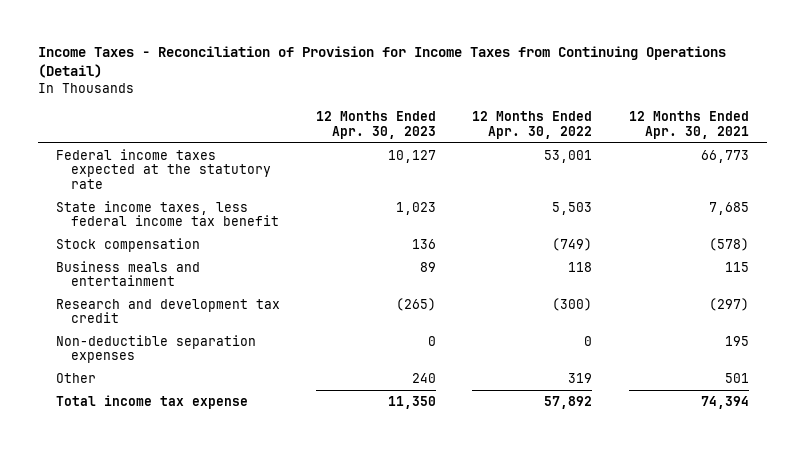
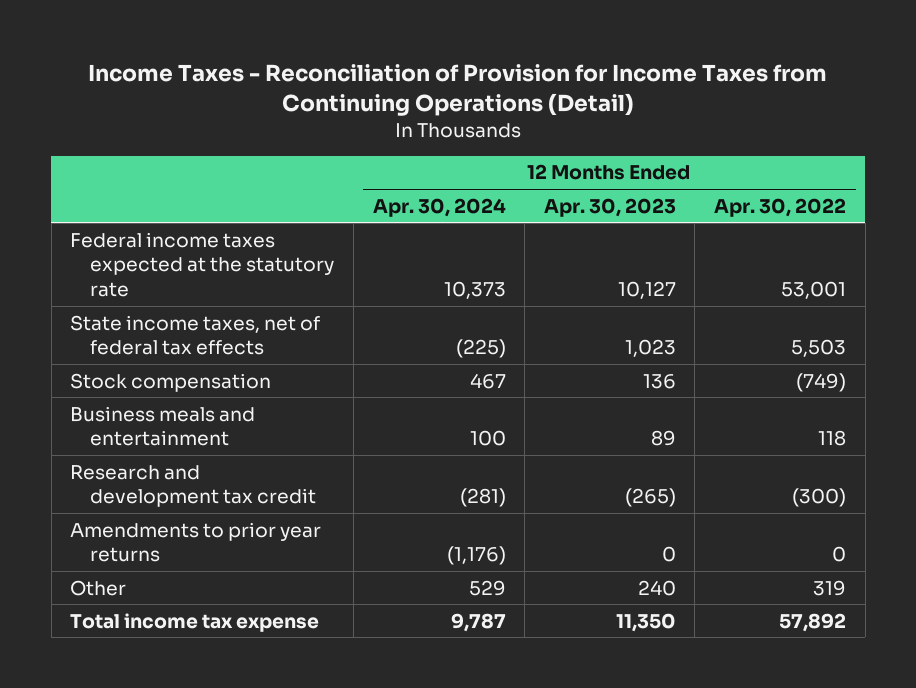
[628,111,749,139] 12 Months Ended Apr. 30, 2021 -> none
none -> [372,197,506,217] Apr. 30, 2024
[55,201,280,227] State income taxes, less federal income tax benefit -> [70,314,321,356] State income taxes, net of federal tax effects
[55,335,256,364] Non-deductible separation expenses -> none
none -> [70,521,322,563] Amendments to prior year returns

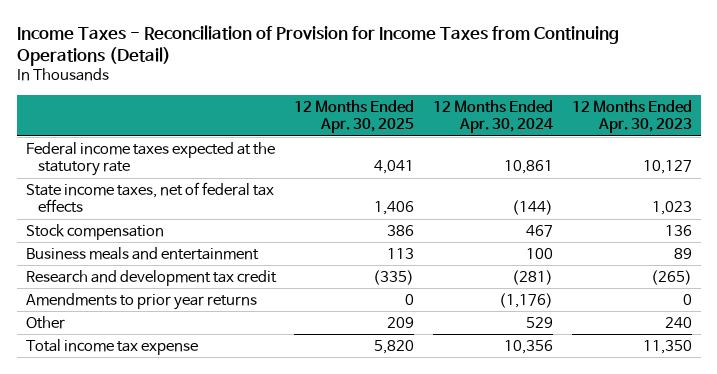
[714,197,847,217] Apr. 30, 2022 -> none
none -> [294,99,415,134] 12 Months Ended Apr. 30, 2025
[443,281,506,300] 10,373 -> [503,160,553,175] 10,861
[455,339,506,359] (225) -> [511,200,553,216] (144)
[450,612,506,632] 9,787 -> [503,339,553,354] 10,356

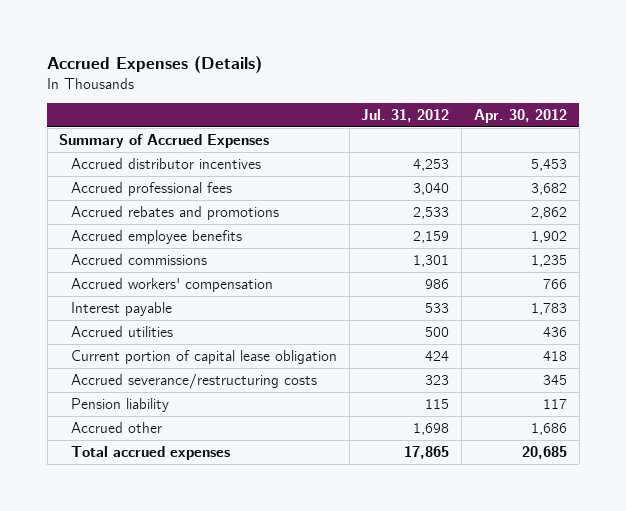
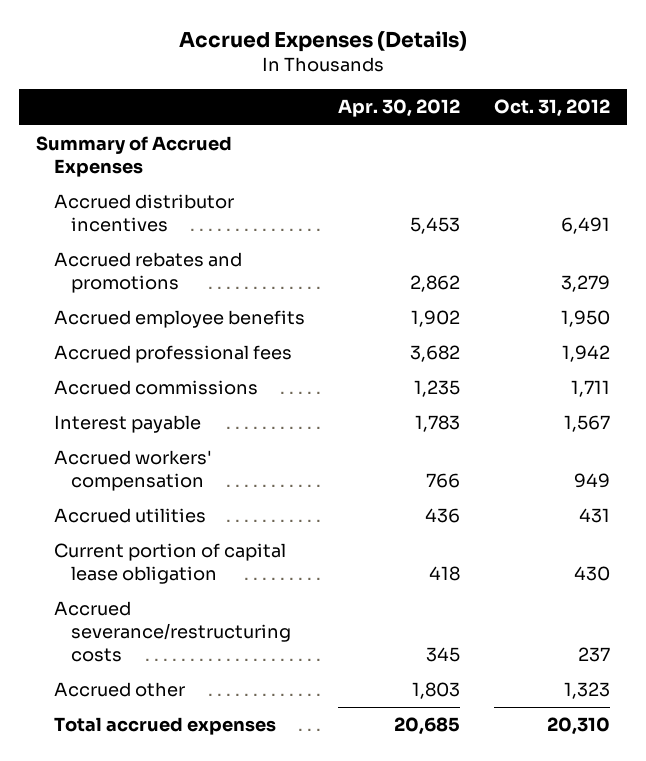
[361,108,450,122] Jul. 31, 2012 -> none
none -> [494,99,611,118] Oct. 31, 2012
[70,181,232,196] Accrued professional fees -> [53,345,292,364] Accrued professional fees
[70,277,273,292] Accrued workers' compensation -> [53,450,212,492] Accrued workers' compensation
[70,397,169,412] Pension liability -> none
[530,422,567,435] 1,686 -> [412,682,461,700] 1,803

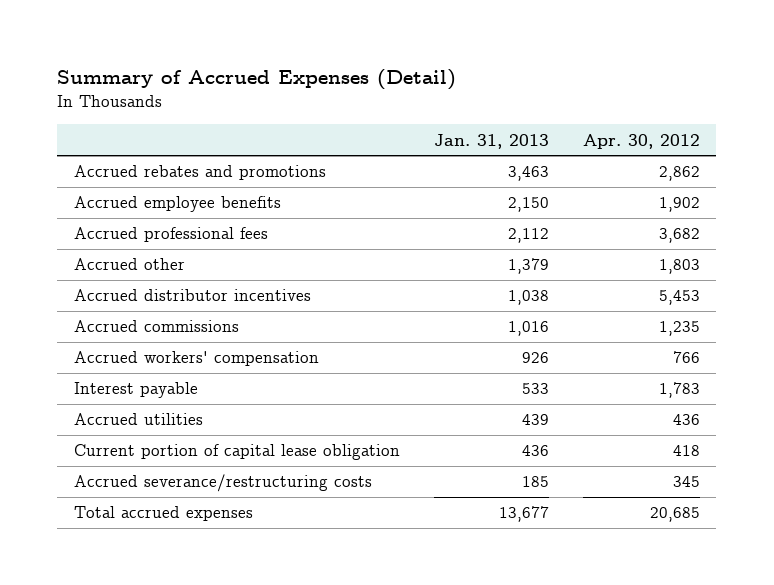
[179,30,468,52] Accrued Expenses (Details) -> [57,69,457,91] Summary of Accrued Expenses (Detail)
[494,99,611,118] Oct. 31, 2012 -> none
none -> [433,133,549,149] Jan. 31, 2013
[36,136,233,178] Summary of Accrued Expenses -> none
[53,682,185,698] Accrued other -> [74,258,186,271] Accrued other
[53,194,234,233] Accrued distributor incentives -> [74,289,312,302] Accrued distributor incentives
[53,415,201,434] Interest payable -> [74,382,199,399] Interest payable

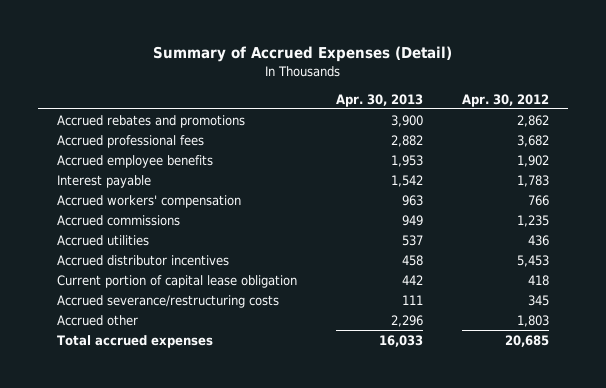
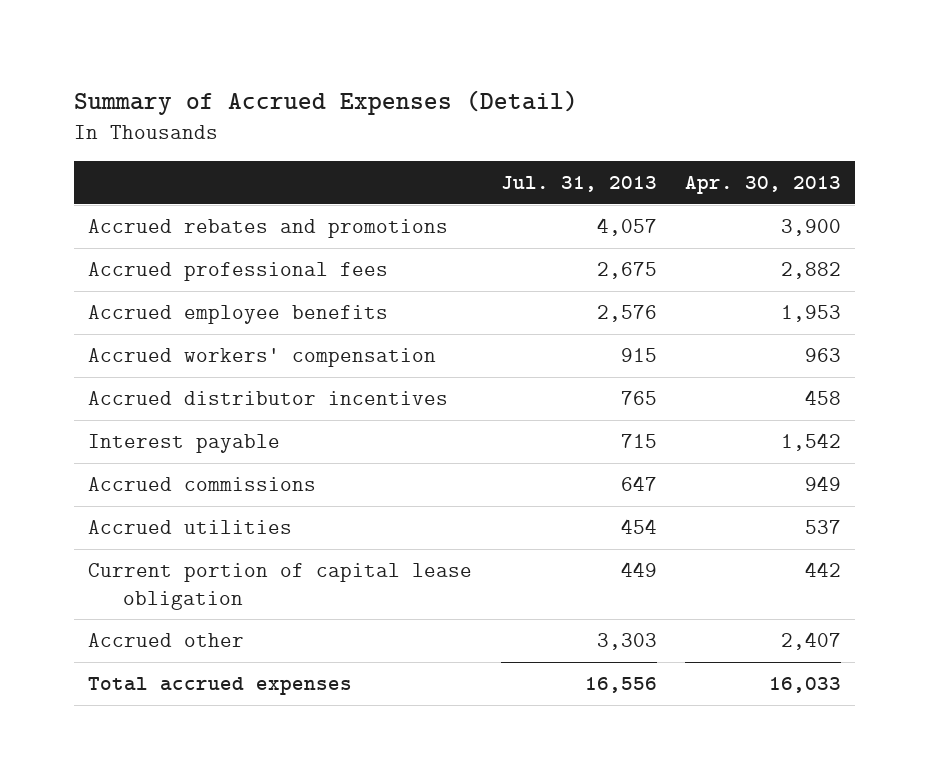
[461,93,549,107] Apr. 30, 2012 -> none
none -> [500,176,657,193] Jul. 31, 2013
[57,254,230,266] Accrued distributor incentives -> [88,391,449,406] Accrued distributor incentives
[57,174,152,188] Interest payable -> [88,434,281,454] Interest payable
[57,294,280,308] Accrued severance/restructuring costs -> none
[391,314,424,327] 2,296 -> [780,632,841,651] 2,407

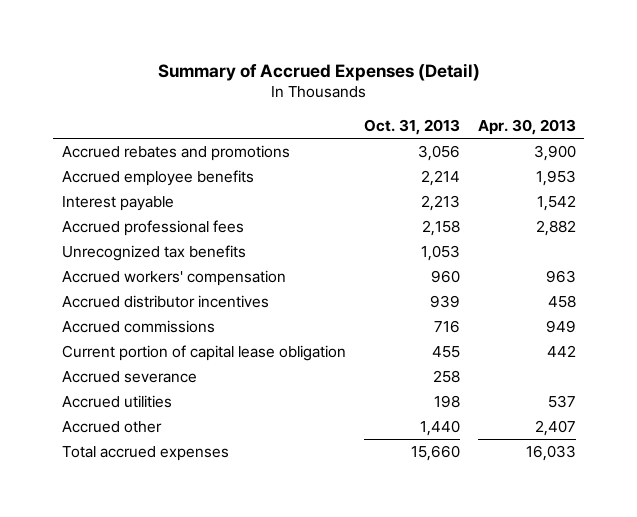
[500,176,657,193] Jul. 31, 2013 -> none
none -> [363,118,460,135] Oct. 31, 2013
[88,434,281,454] Interest payable -> [61,196,174,212] Interest payable
[88,262,389,282] Accrued professional fees -> [61,220,244,237] Accrued professional fees
none -> [61,245,246,262] Unrecognized tax benefits
none -> [61,371,197,384] Accrued severance
[88,520,293,535] Accrued utilities -> [61,395,172,409] Accrued utilities

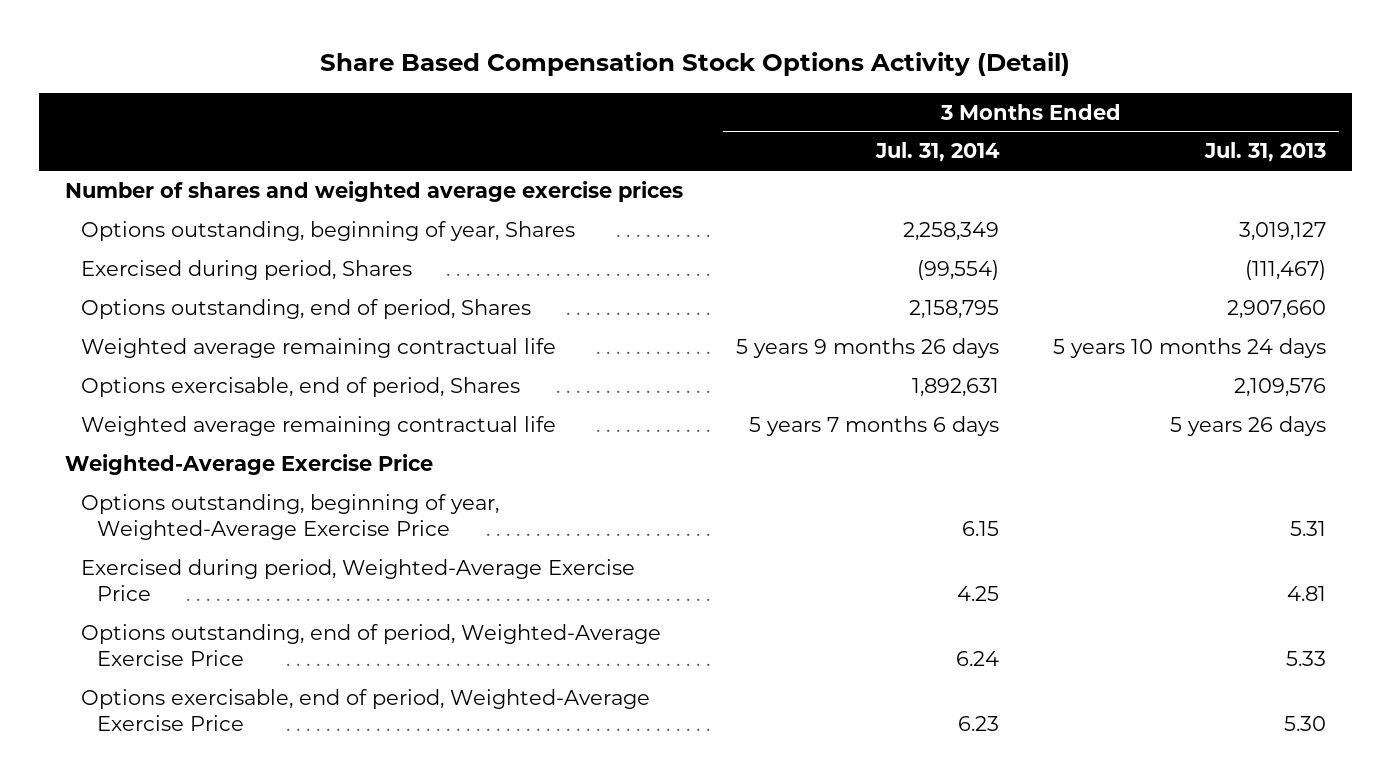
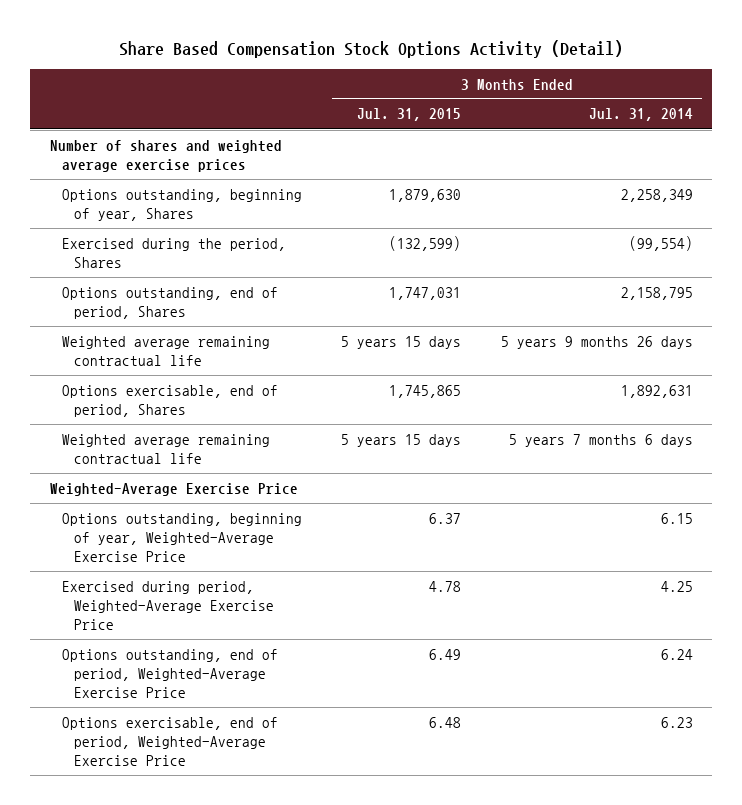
[1203,142,1326,163] Jul. 31, 2013 -> none
none -> [357,108,462,122] Jul. 31, 2015
[80,259,412,280] Exercised during period, Shares -> [62,237,287,268] Exercised during the period, Shares

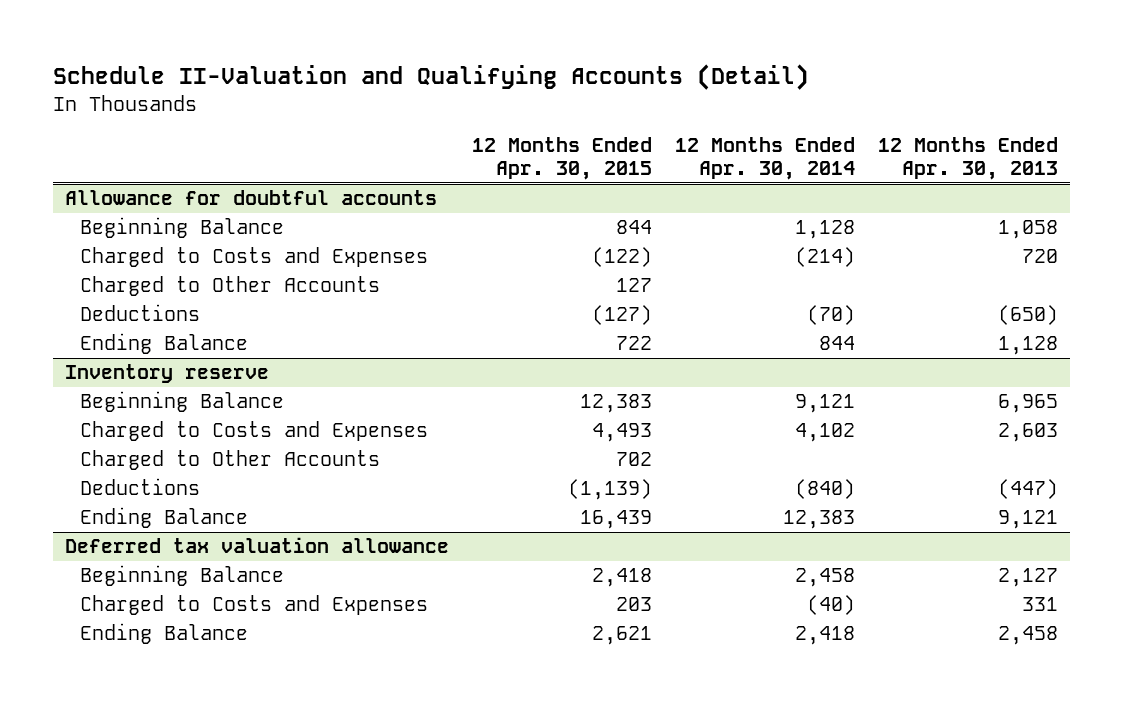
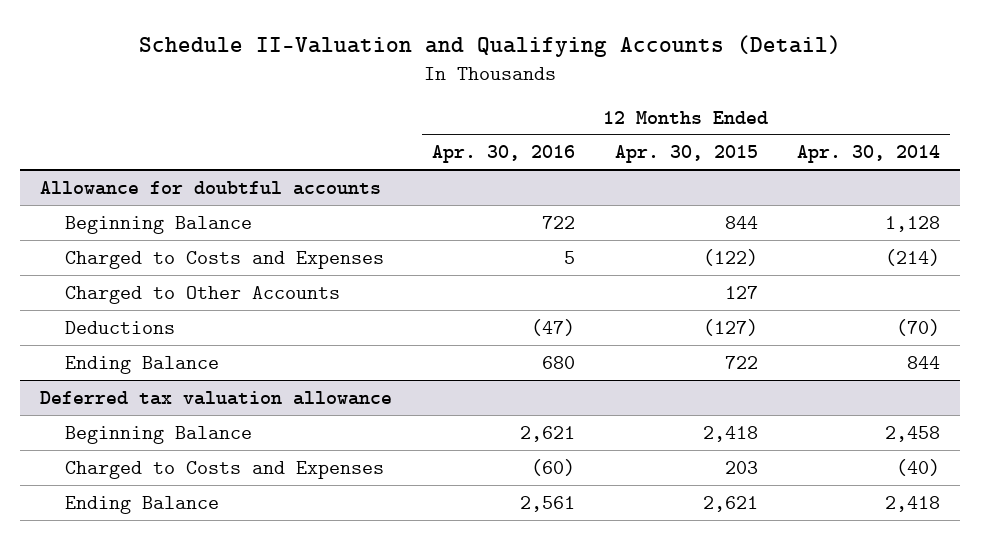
[878,136,1059,180] 12 Months Ended Apr. 30, 2013 -> none
none -> [431,145,575,164] Apr. 30, 2016
[64,364,269,384] Inventory reserve -> none
[79,391,284,413] Beginning Balance -> none
[79,421,428,442] Charged to Costs and Expenses -> none
[79,450,380,471] Charged to Other Accounts -> none
[79,478,200,496] Deductions -> none
[79,507,248,529] Ending Balance -> none

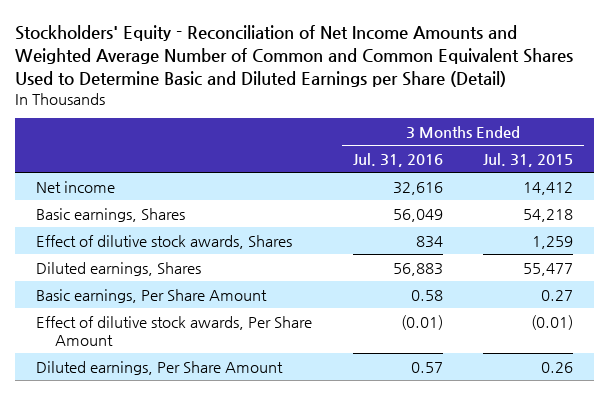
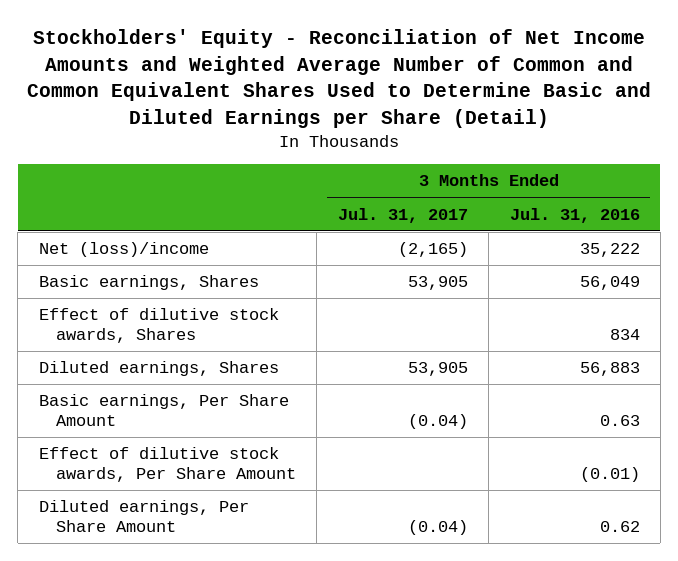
[483,152,574,167] Jul. 31, 2015 -> none
none -> [337,207,468,223] Jul. 31, 2017
[35,180,115,193] Net income -> [38,242,209,258] Net (loss)/income
[392,181,443,195] 32,616 -> [579,243,640,258] 35,222
[410,289,443,301] 0.58 -> [599,415,640,427] 0.63
[410,361,443,373] 0.57 -> [599,521,640,533] 0.62

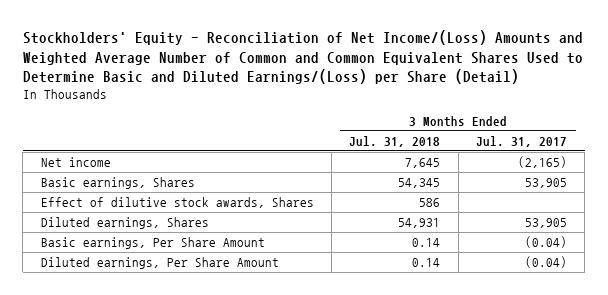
[27,29,652,128] Stockholders' Equity - Reconciliation of Net Income Amounts and Weighted Average Number of Common and Common Equivalent Shares Used to Determine Basic and Diluted Earnings per Share (Detail) -> [22,30,583,85] Stockholders' Equity - Reconciliation of Net Income/(Loss) Amounts and Weighted Average Number of Common and Common Equivalent Shares Used to Determine Basic and Diluted Earnings/(Loss) per Share (Detail)
[509,207,640,223] Jul. 31, 2016 -> none
none -> [349,135,441,147] Jul. 31, 2018
[38,242,209,258] Net (loss)/income -> [40,157,111,168] Net income
[38,447,296,483] Effect of dilutive stock awards, Per Share Amount -> none

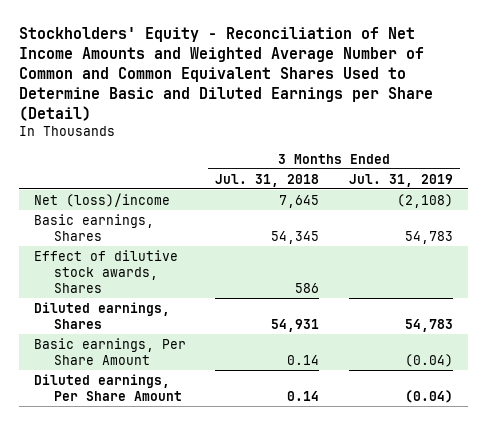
[22,30,583,85] Stockholders' Equity - Reconciliation of Net Income/(Loss) Amounts and Weighted Average Number of Common and Common Equivalent Shares Used to Determine Basic and Diluted Earnings/(Loss) per Share (Detail) -> [18,26,433,121] Stockholders' Equity - Reconciliation of Net Income Amounts and Weighted Average Number of Common and Common Equivalent Shares Used to Determine Basic and Diluted Earnings per Share (Detail)
[476,135,568,147] Jul. 31, 2017 -> none
none -> [348,173,453,187] Jul. 31, 2019
[40,157,111,168] Net income -> [33,192,170,207] Net (loss)/income

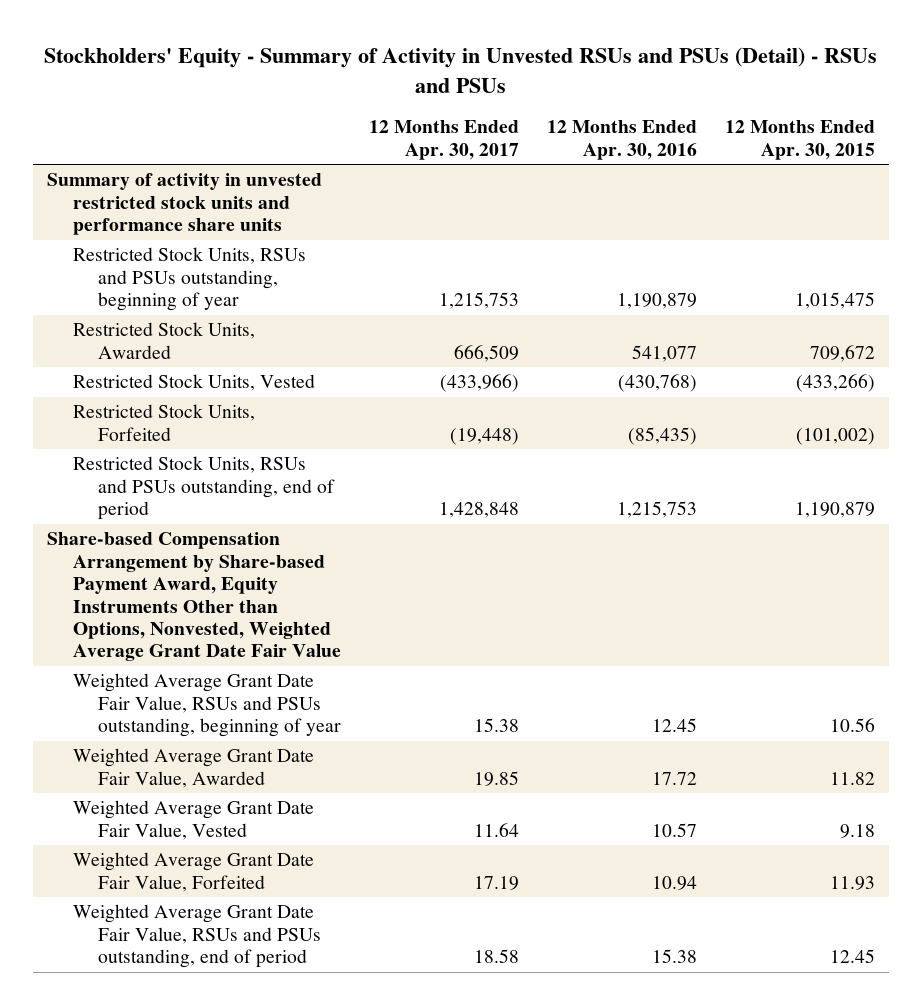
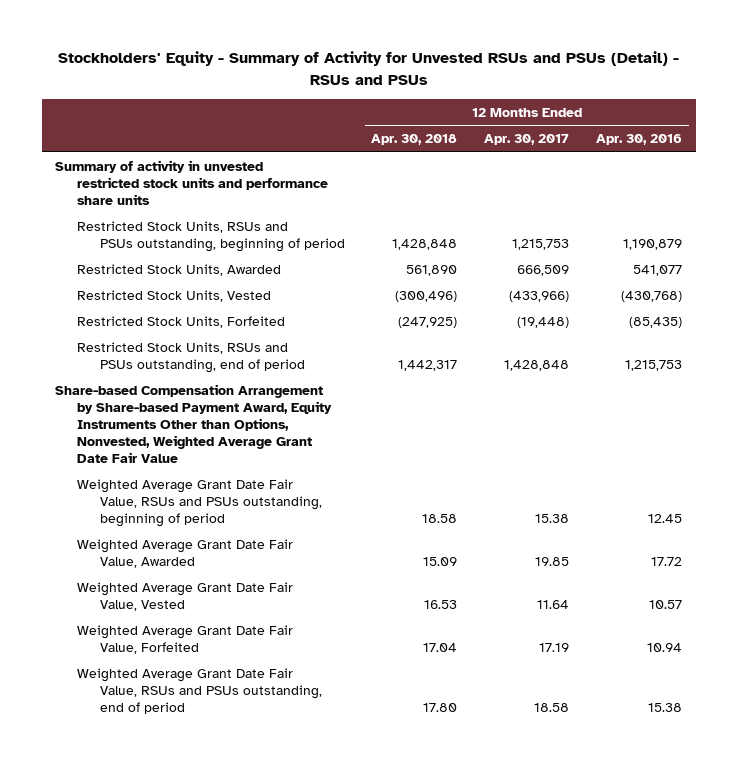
[43,46,877,93] Stockholders' Equity - Summary of Activity in Unvested RSUs and PSUs (Detail) - RSUs and PSUs -> [57,51,679,85] Stockholders' Equity - Summary of Activity for Unvested RSUs and PSUs (Detail) - RSUs and PSUs
[725,120,876,160] 12 Months Ended Apr. 30, 2015 -> none
none -> [371,134,458,146] Apr. 30, 2018
[72,247,306,312] Restricted Stock Units, RSUs and PSUs outstanding, beginning of year -> [77,220,345,252] Restricted Stock Units, RSUs and PSUs outstanding, beginning of period
[72,673,342,738] Weighted Average Grant Date Fair Value, RSUs and PSUs outstanding, beginning of year -> [77,478,322,527] Weighted Average Grant Date Fair Value, RSUs and PSUs outstanding, beginning of period

